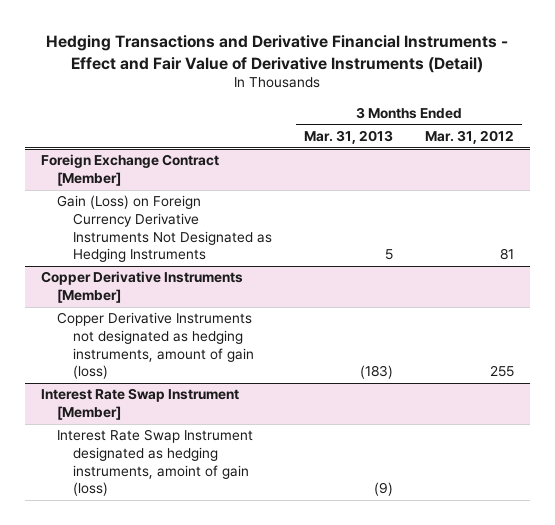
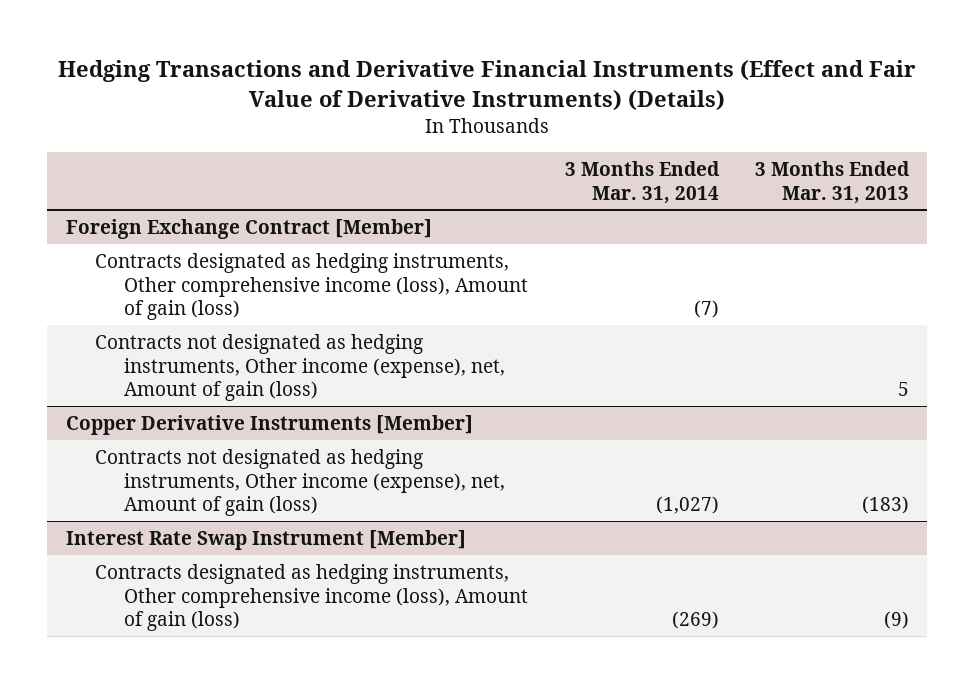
[46,34,509,73] Hedging Transactions and Derivative Financial Instruments - Effect and Fair Value of Derivative Instruments (Detail) -> [58,60,917,111] Hedging Transactions and Derivative Financial Instruments (Effect and Fair Value of Derivative Instruments) (Details)
[425,130,515,145] Mar. 31, 2012 -> none
none -> [564,160,720,204] 3 Months Ended Mar. 31, 2014
none -> [94,252,529,321] Contracts designated as hedging instruments, Other comprehensive income (loss), Amount of gain (loss)
[57,195,273,263] Gain (Loss) on Foreign Currency Derivative Instruments Not Designated as Hedging Instruments -> [94,333,506,402] Contracts not designated as hedging instruments, Other income (expense), net, Amount of gain (loss)
[57,312,255,380] Copper Derivative Instruments not designated as hedging instruments, amount of gain (loss) -> [94,448,506,517] Contracts not designated as hedging instruments, Other income (expense), net, Amount of gain (loss)
[57,429,254,497] Interest Rate Swap Instrument designated as hedging instruments, amoint of gain (loss) -> [94,563,529,632] Contracts designated as hedging instruments, Other comprehensive income (loss), Amount of gain (loss)

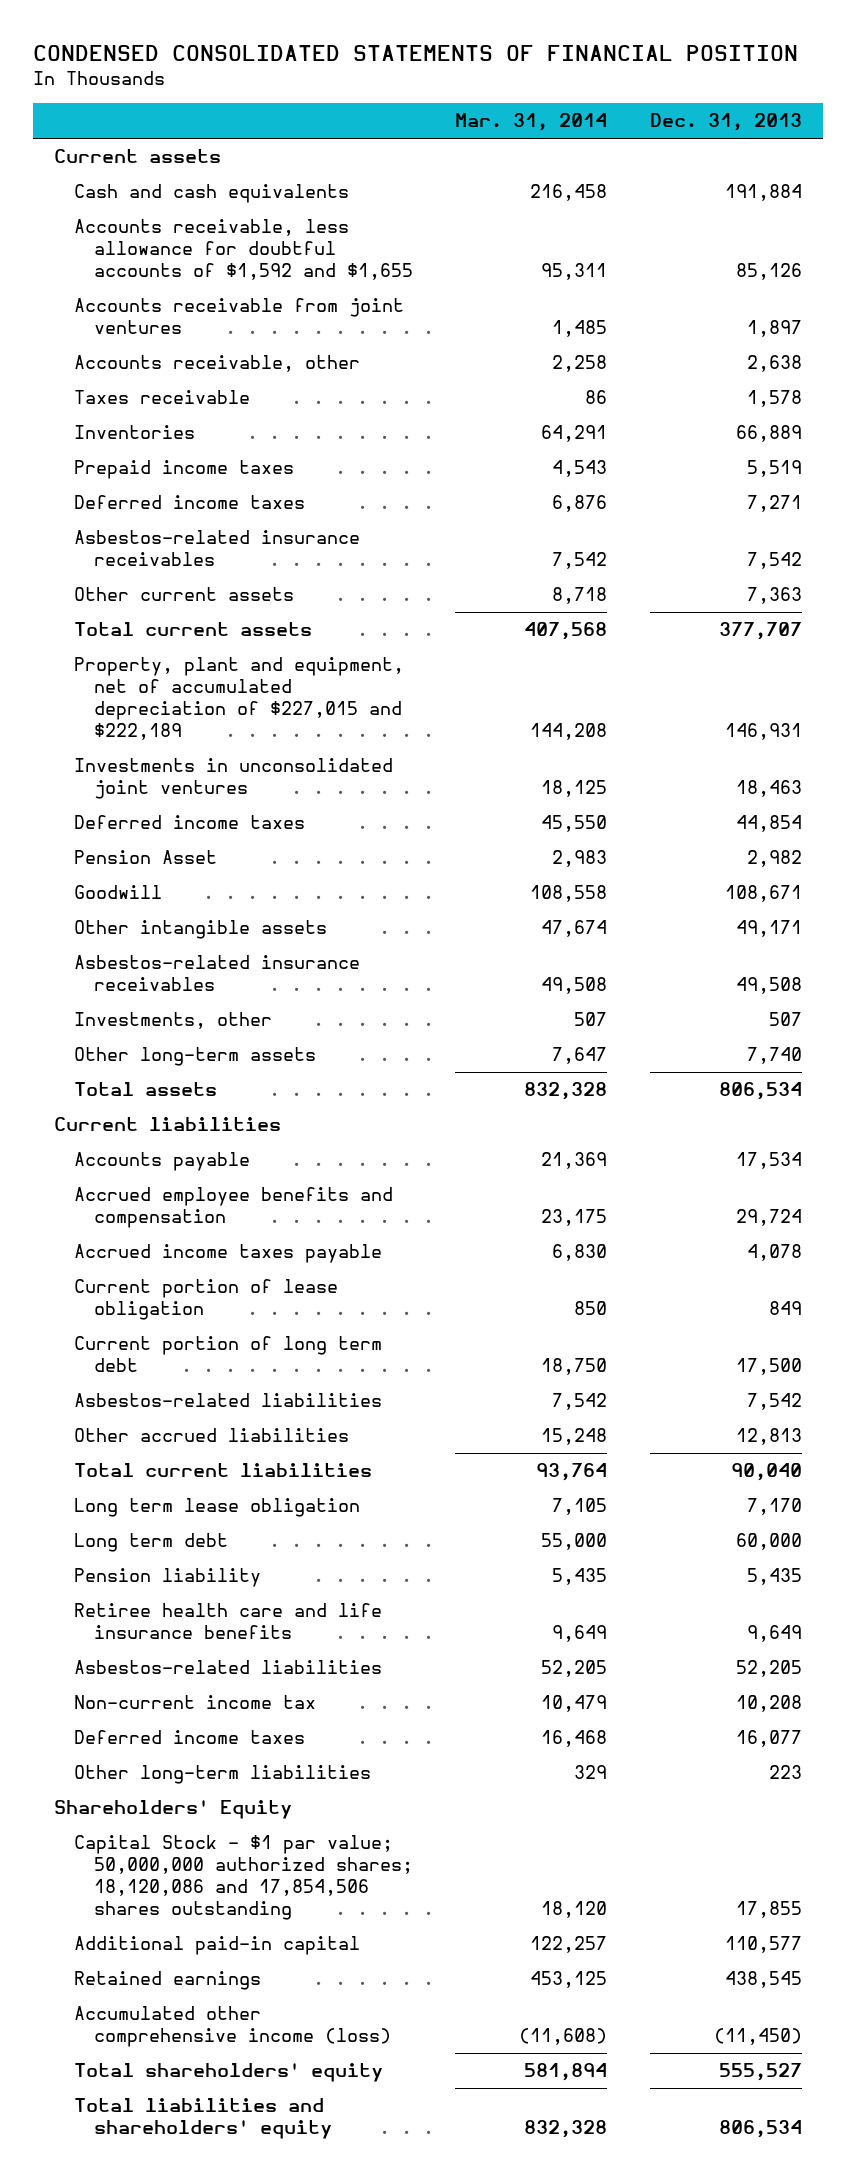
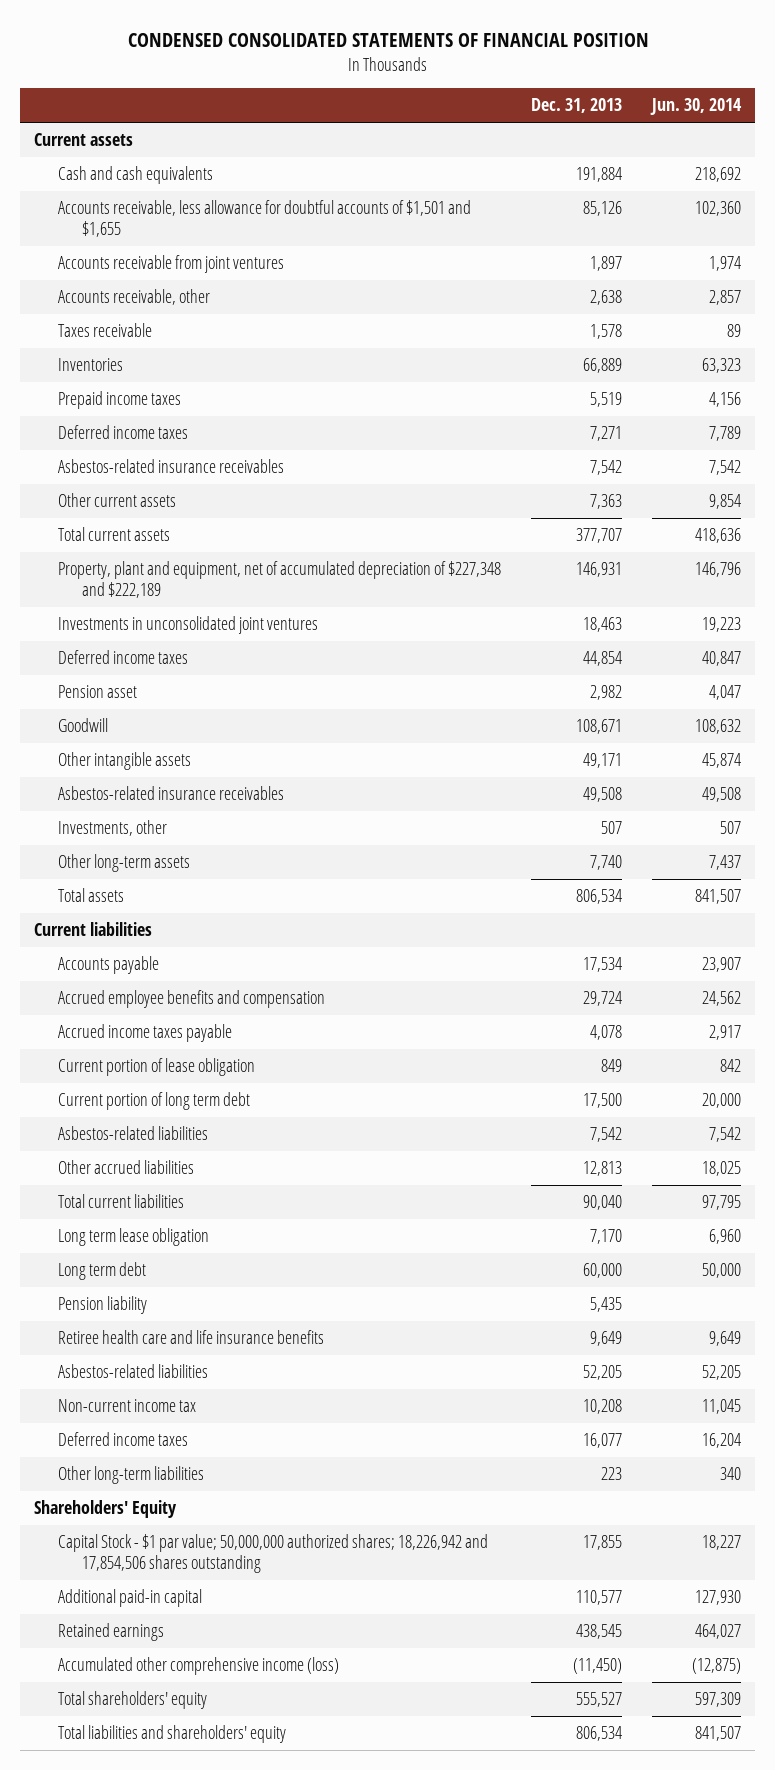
[455,113,608,132] Mar. 31, 2014 -> none
none -> [649,98,742,116] Jun. 30, 2014
[74,219,413,281] Accounts receivable, less allowance for doubtful accounts of $1,592 and $1,655 -> [58,200,472,237] Accounts receivable, less allowance for doubtful accounts of $1,501 and $1,655
[74,657,405,741] Property, plant and equipment, net of accumulated depreciation of $227,015 and $222,189 -> [58,561,502,598] Property, plant and equipment, net of accumulated depreciation of $227,348 and $222,189
[74,850,218,865] Pension Asset -> [58,685,138,699] Pension asset
[74,1835,413,1921] Capital Stock - $1 par value; 50,000,000 authorized shares; 18,120,086 and 17,854,506 shares outstanding -> [58,1534,489,1573] Capital Stock - $1 par value; 50,000,000 authorized shares; 18,226,942 and 17,854,506 shares outstanding

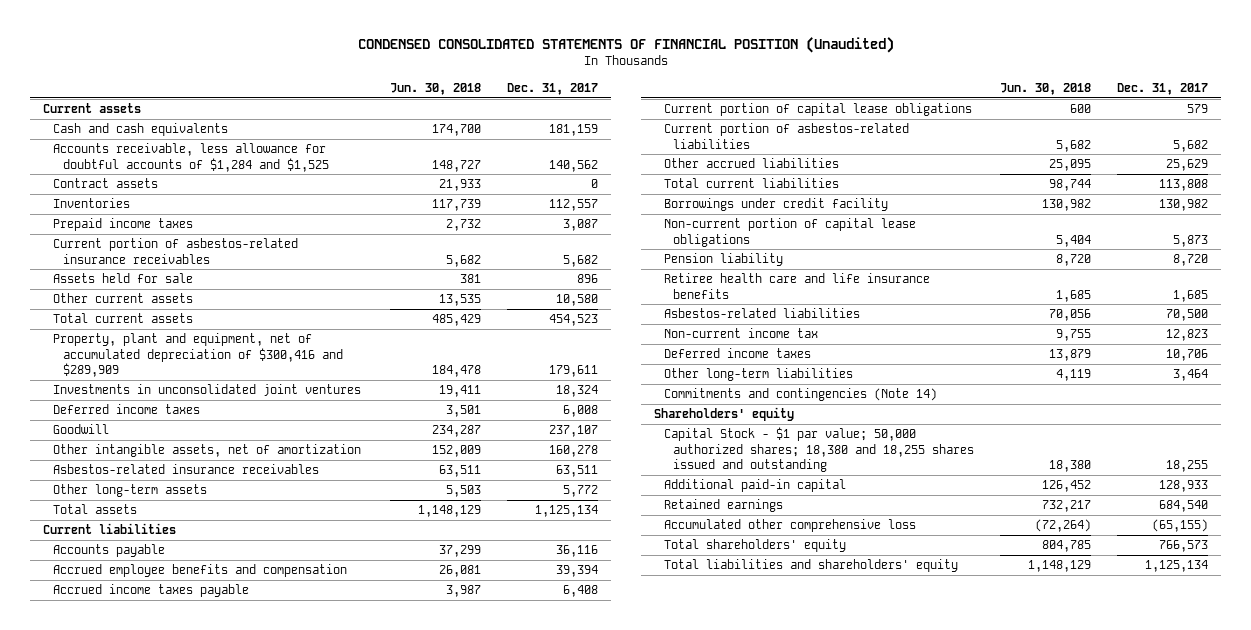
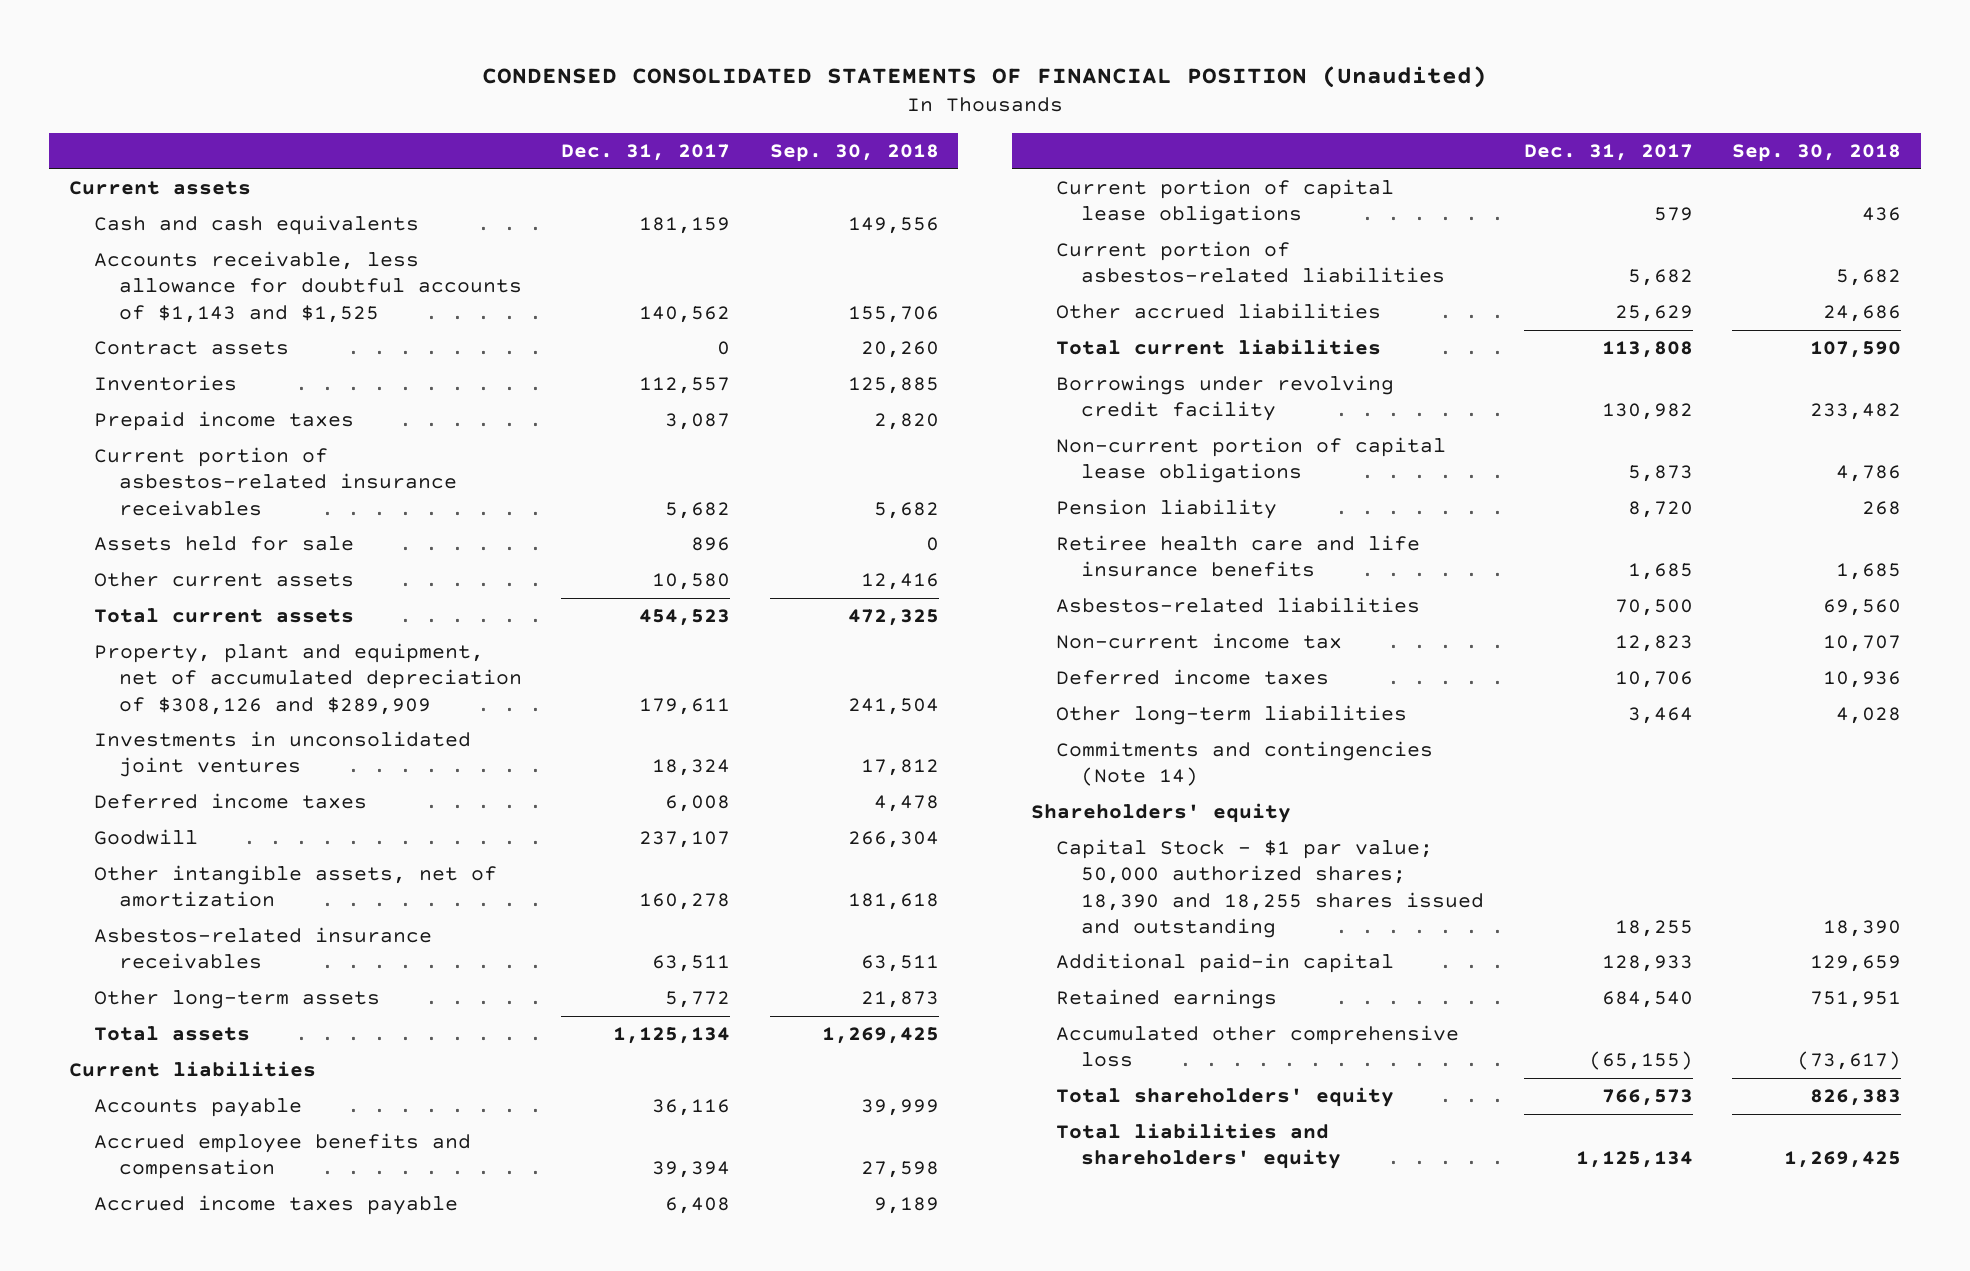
[389,82,481,95] Jun. 30, 2018 -> none
none -> [769,144,939,163] Sep. 30, 2018
[53,143,329,172] Accounts receivable, less allowance for doubtful accounts of $1,284 and $1,525 -> [93,251,522,323] Accounts receivable, less allowance for doubtful accounts of $1,143 and $1,525
[53,333,343,377] Property, plant and equipment, net of accumulated depreciation of $300,416 and $289,909 -> [93,643,522,715] Property, plant and equipment, net of accumulated depreciation of $308,126 and $289,909
[663,198,888,212] Borrowings under credit facility -> [1056,375,1395,422] Borrowings under revolving credit facility
[663,427,975,472] Capital Stock - $1 par value; 50,000 authorized shares; 18,380 and 18,255 shares issued and outstanding -> [1056,839,1485,938] Capital Stock - $1 par value; 50,000 authorized shares; 18,390 and 18,255 shares issued and outstanding

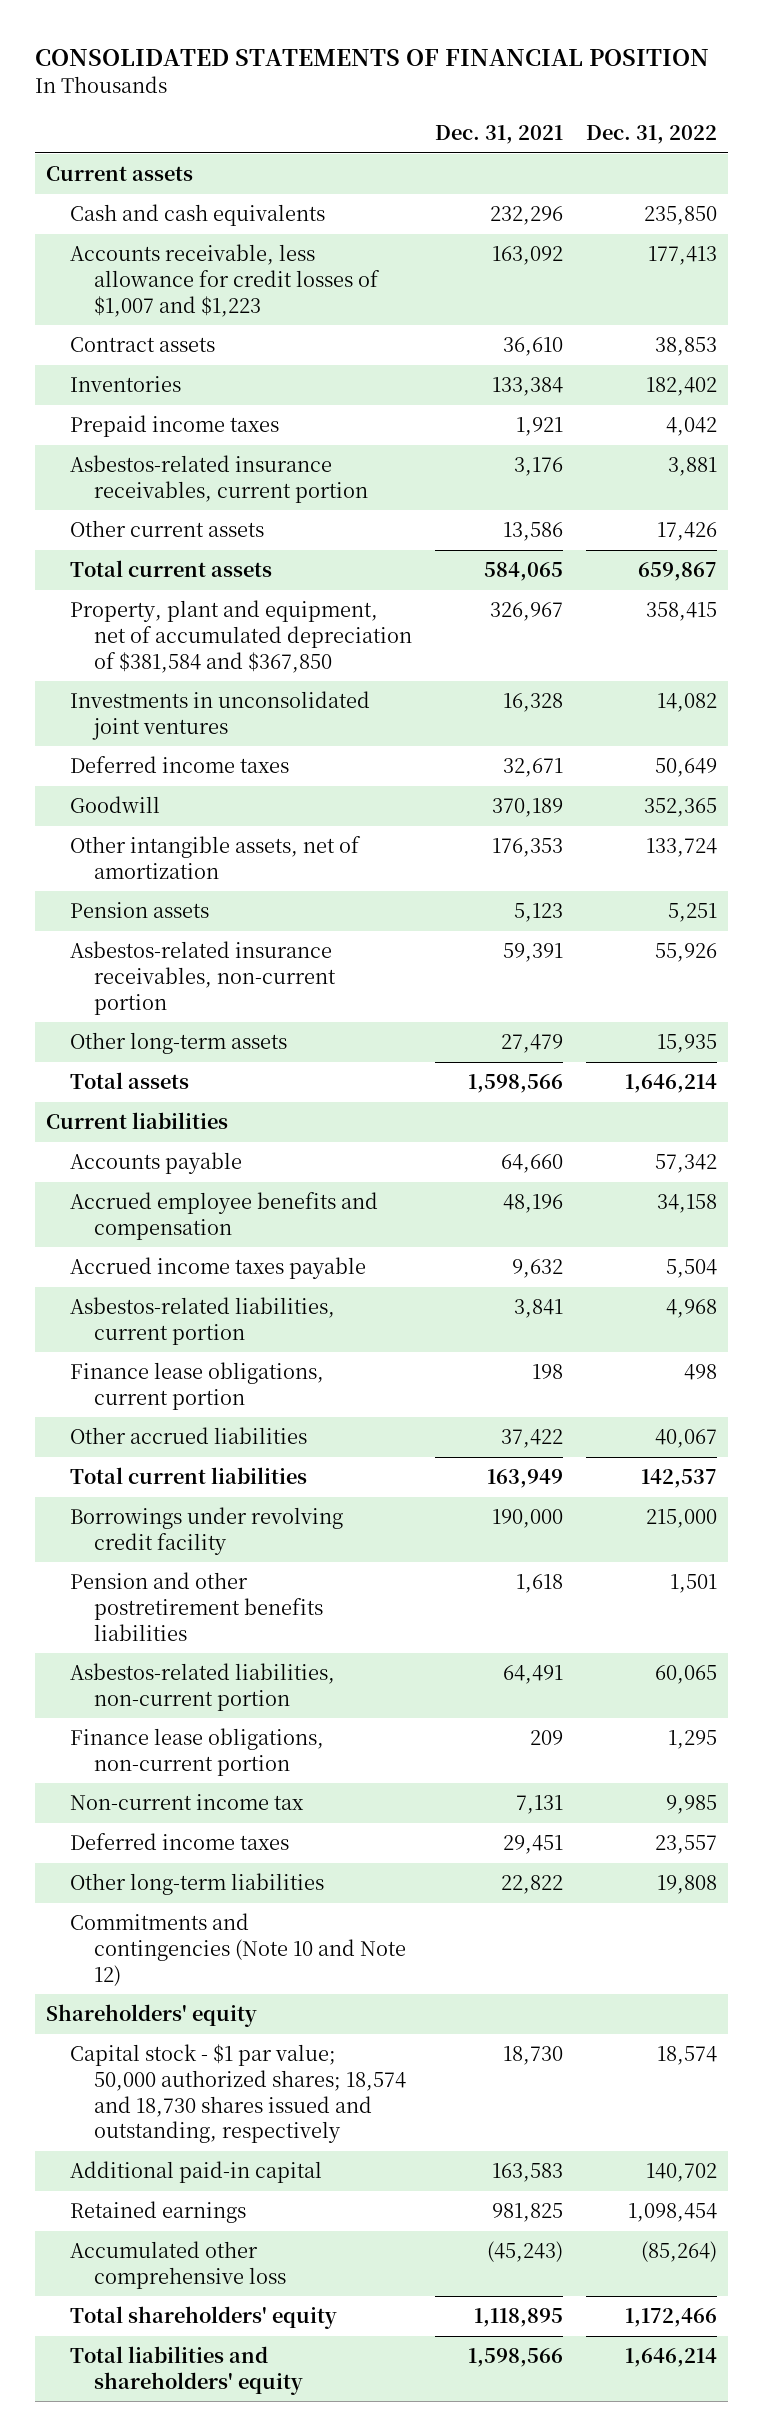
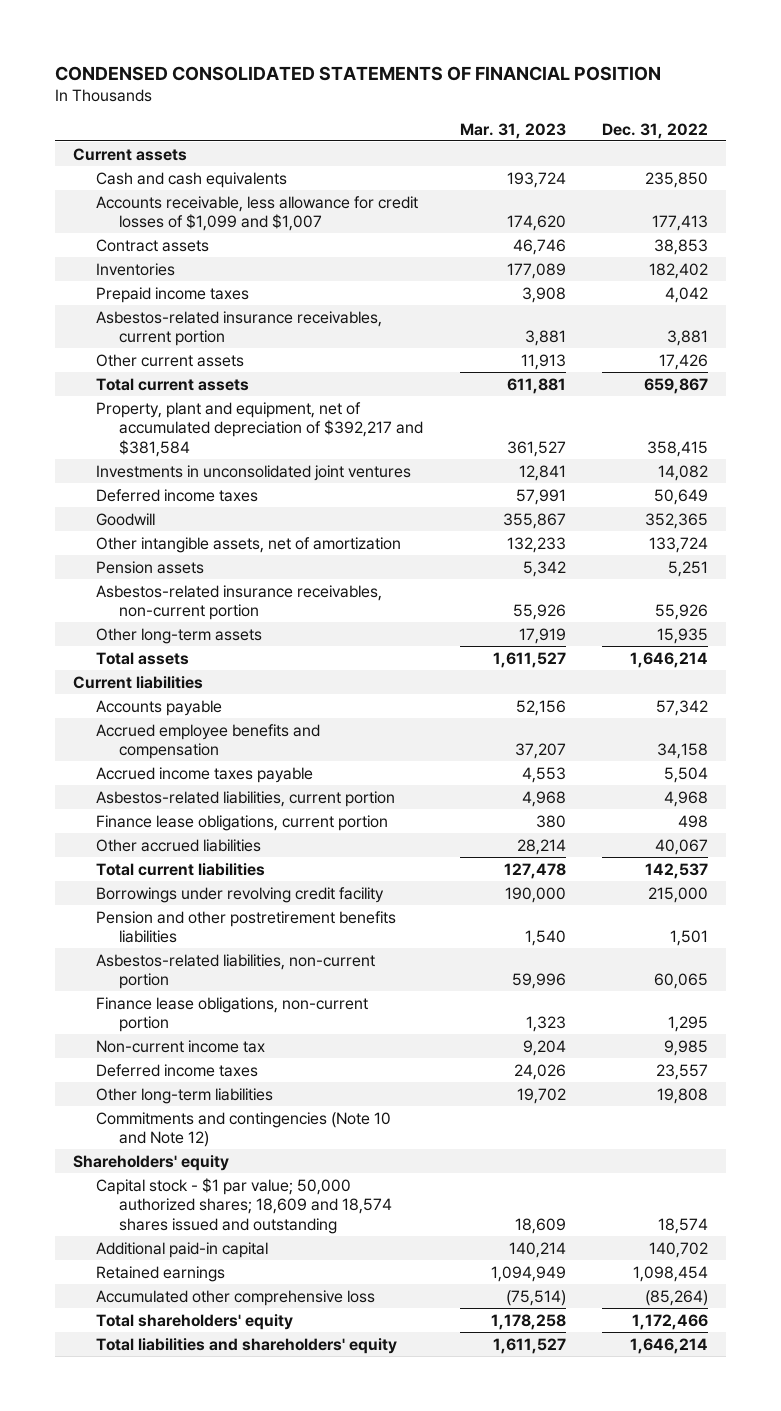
[34,48,709,66] CONSOLIDATED STATEMENTS OF FINANCIAL POSITION -> [54,65,661,81] CONDENSED CONSOLIDATED STATEMENTS OF FINANCIAL POSITION
[434,125,563,145] Dec. 31, 2021 -> none
none -> [459,122,566,139] Mar. 31, 2023
[69,244,380,317] Accounts receivable, less allowance for credit losses of $1,007 and $1,223 -> [96,195,419,232] Accounts receivable, less allowance for credit losses of $1,099 and $1,007
[69,600,412,673] Property, plant and equipment, net of accumulated depreciation of $381,584 and $367,850 -> [96,401,424,457] Property, plant and equipment, net of accumulated depreciation of $392,217 and $381,584
[69,2044,406,2144] Capital stock - $1 par value; 50,000 authorized shares; 18,574 and 18,730 shares issued and outstanding, respectively -> [96,1177,393,1234] Capital stock - $1 par value; 50,000 authorized shares; 18,609 and 18,574 shares issued and outstanding

